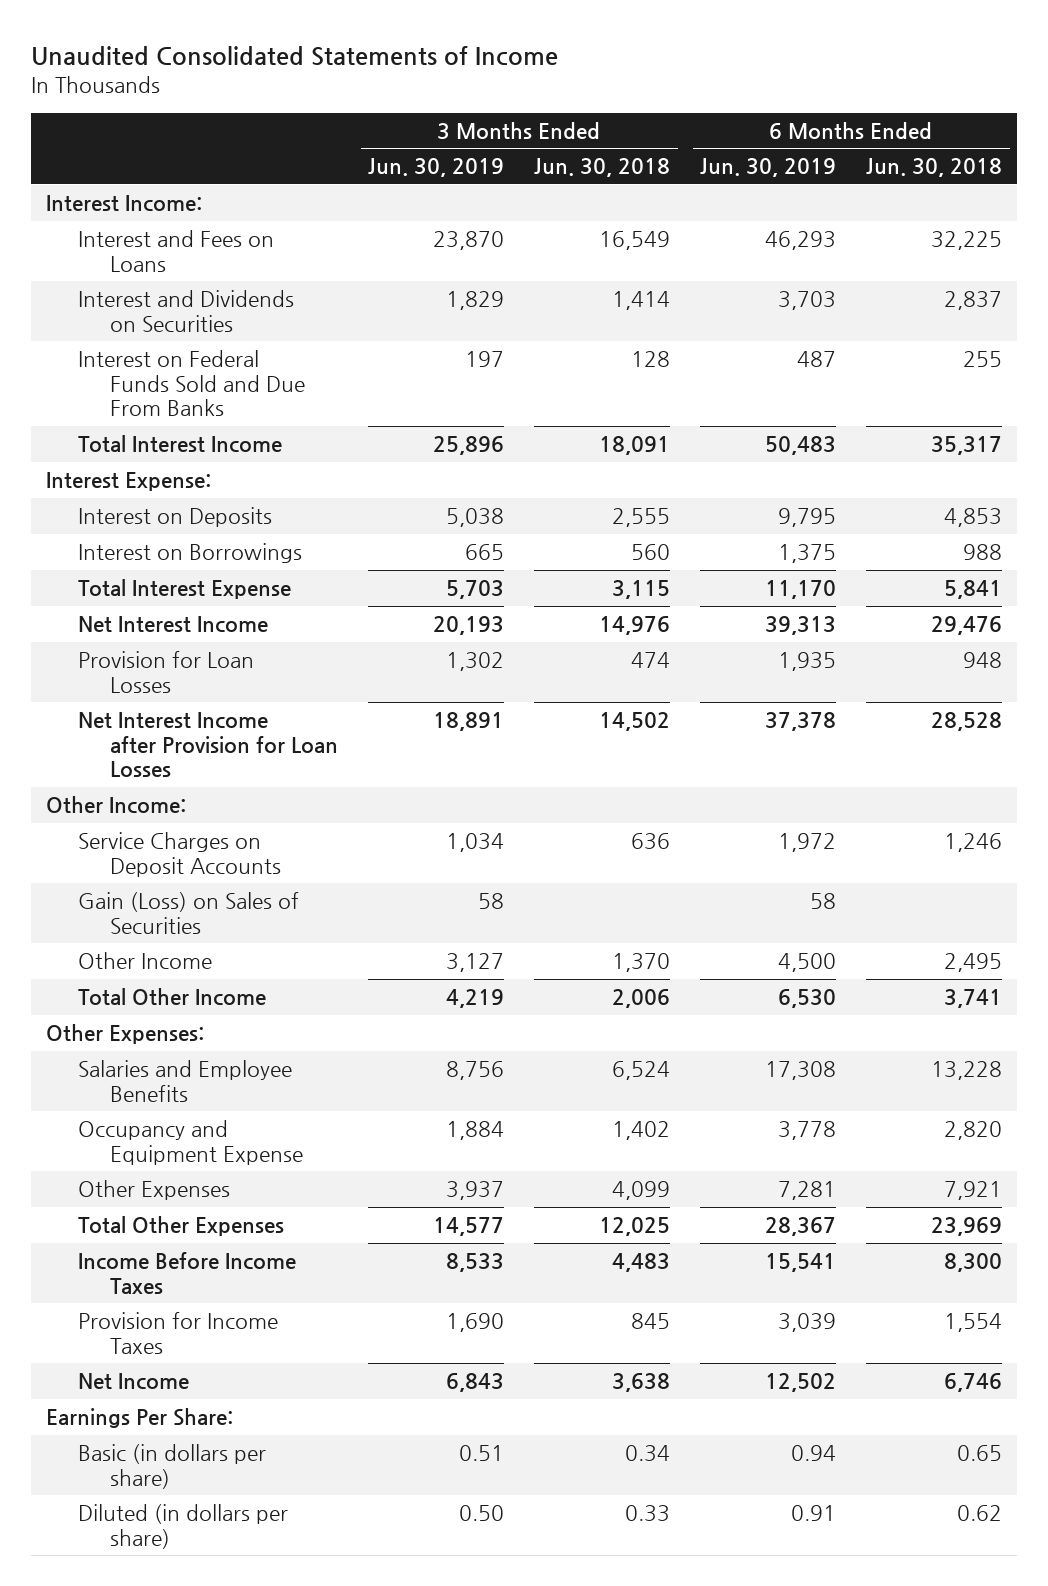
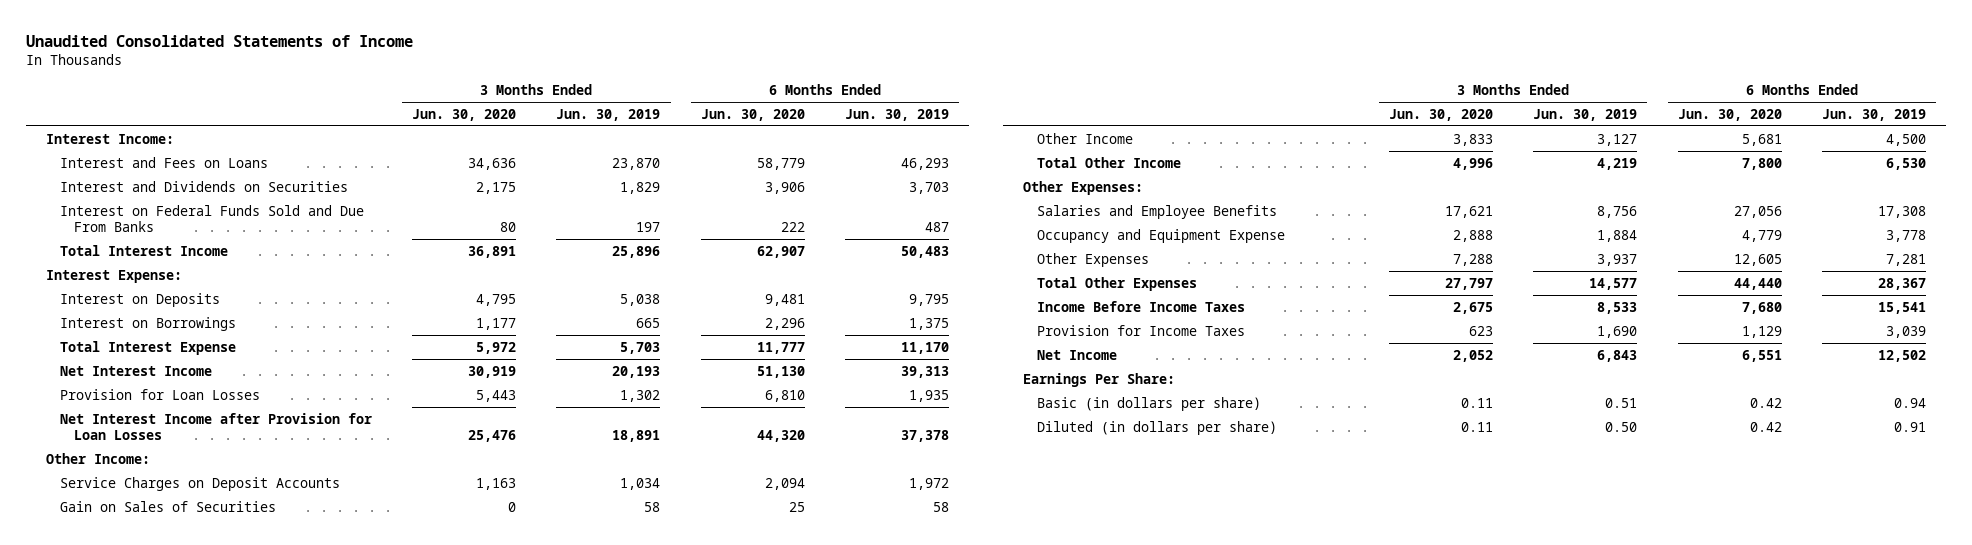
[534,158,671,178] Jun. 30, 2018 -> none
[866,158,1003,178] Jun. 30, 2018 -> none
none -> [412,108,517,121] Jun. 30, 2020
none -> [700,108,805,121] Jun. 30, 2020
[78,892,300,934] Gain (Loss) on Sales of Securities -> [60,500,277,512] Gain on Sales of Securities

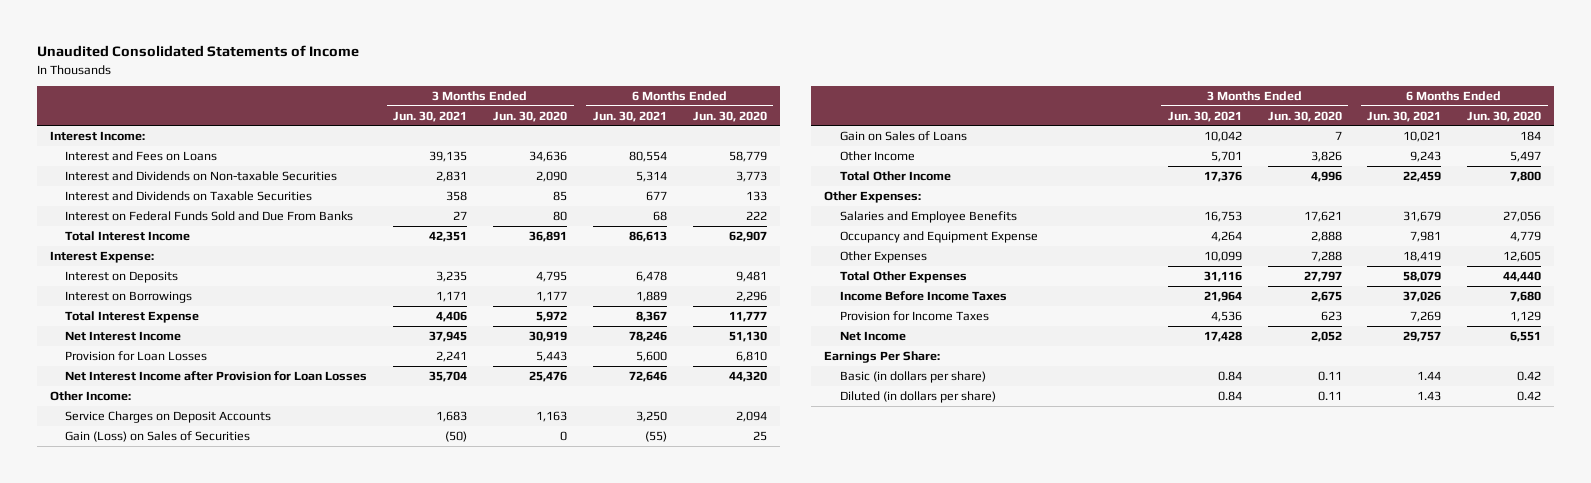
[556,108,661,121] Jun. 30, 2019 -> none
[844,108,949,121] Jun. 30, 2019 -> none
none -> [393,110,468,122] Jun. 30, 2021
none -> [592,110,667,122] Jun. 30, 2021
none -> [65,170,338,181] Interest and Dividends on Non-taxable Securities
[60,180,349,192] Interest and Dividends on Securities -> [65,190,313,201] Interest and Dividends on Taxable Securities
[476,181,517,194] 2,175 -> [553,190,568,201] 85
[764,181,805,194] 3,906 -> [745,190,767,201] 133
[60,500,277,512] Gain on Sales of Securities -> [65,430,251,442] Gain (Loss) on Sales of Securities
none -> [839,130,967,141] Gain on Sales of Loans
[1453,133,1494,146] 3,833 -> [1310,150,1342,162] 3,826
[1741,133,1782,146] 5,681 -> [1510,150,1542,162] 5,497

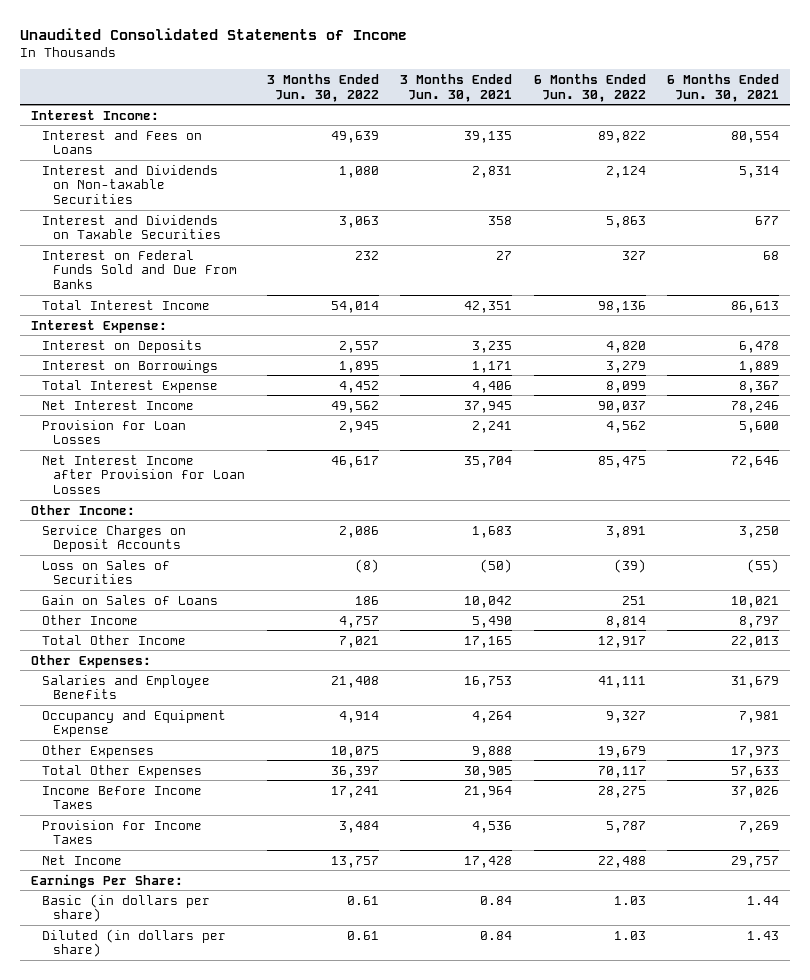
[493,110,568,122] Jun. 30, 2020 -> none
[692,110,767,122] Jun. 30, 2020 -> none
none -> [266,73,379,102] 3 Months Ended Jun. 30, 2022
none -> [533,73,646,102] 6 Months Ended Jun. 30, 2022
[65,430,251,442] Gain (Loss) on Sales of Securities -> [42,559,171,585] Loss on Sales of Securities
[1210,150,1242,162] 5,701 -> [472,615,513,628] 5,490
[1410,150,1442,162] 9,243 -> [739,615,780,628] 8,797
[1203,170,1242,182] 17,376 -> [464,635,513,648] 17,165
[1403,170,1442,182] 22,459 -> [731,635,780,648] 22,013
[1203,250,1242,262] 10,099 -> [472,745,513,758] 9,888
[1403,250,1442,262] 18,419 -> [731,745,780,758] 17,973
[1203,270,1242,282] 31,116 -> [464,765,513,778] 30,905
[1403,270,1442,282] 58,079 -> [731,765,780,778] 57,633

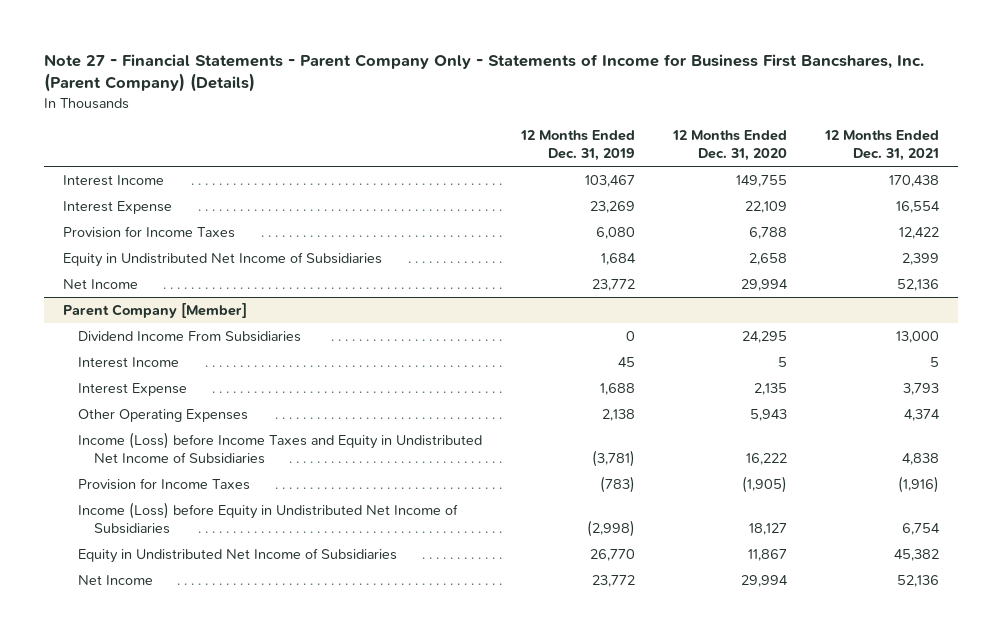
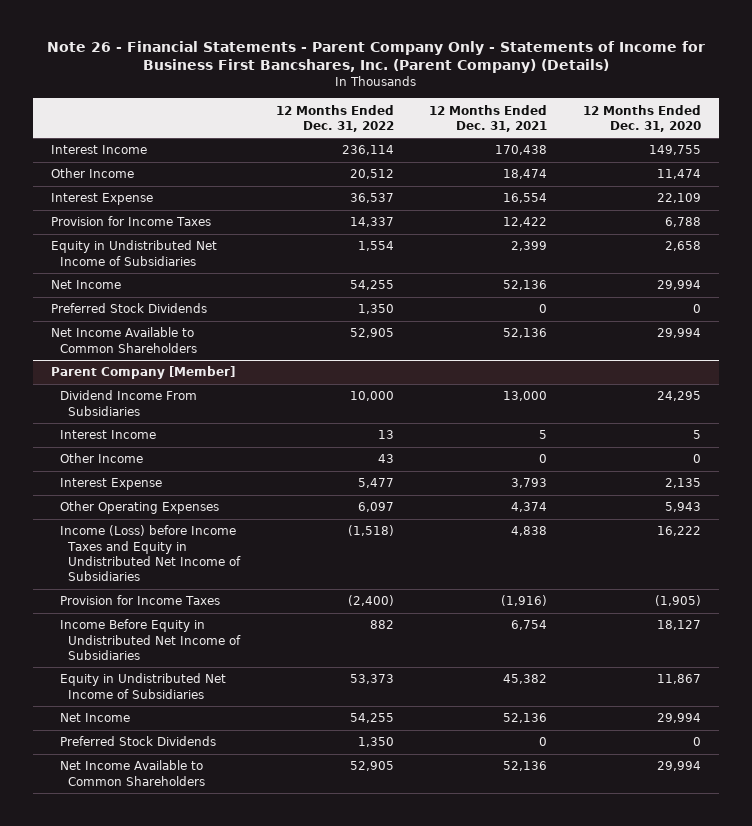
[43,53,924,93] Note 27 - Financial Statements - Parent Company Only - Statements of Income for Business First Bancshares, Inc. (Parent Company) (Details) -> [47,40,706,74] Note 26 - Financial Statements - Parent Company Only - Statements of Income for Business First Bancshares, Inc. (Parent Company) (Details)
[519,130,635,161] 12 Months Ended Dec. 31, 2019 -> none
none -> [275,104,394,132] 12 Months Ended Dec. 31, 2022
none -> [51,168,135,179] Other Income
none -> [51,303,208,314] Preferred Stock Dividends
none -> [51,327,197,353] Net Income Available to Common Shareholders
none -> [59,453,143,464] Other Income
[78,501,459,534] Income (Loss) before Equity in Undistributed Net Income of Subsidiaries -> [59,619,242,660] Income Before Equity in Undistributed Net Income of Subsidiaries
none -> [59,736,216,747] Preferred Stock Dividends
none -> [59,760,206,786] Net Income Available to Common Shareholders

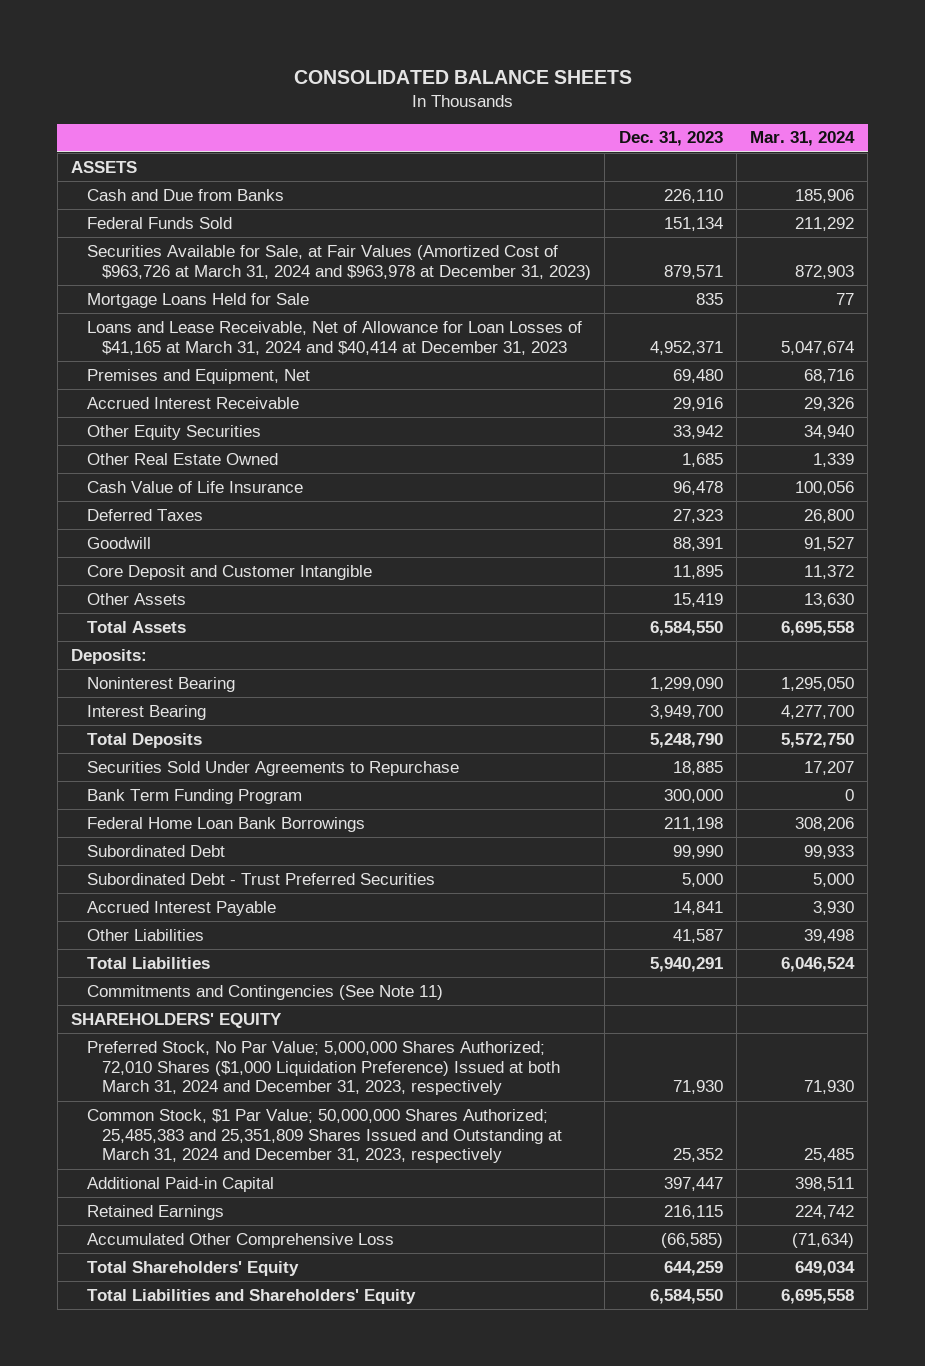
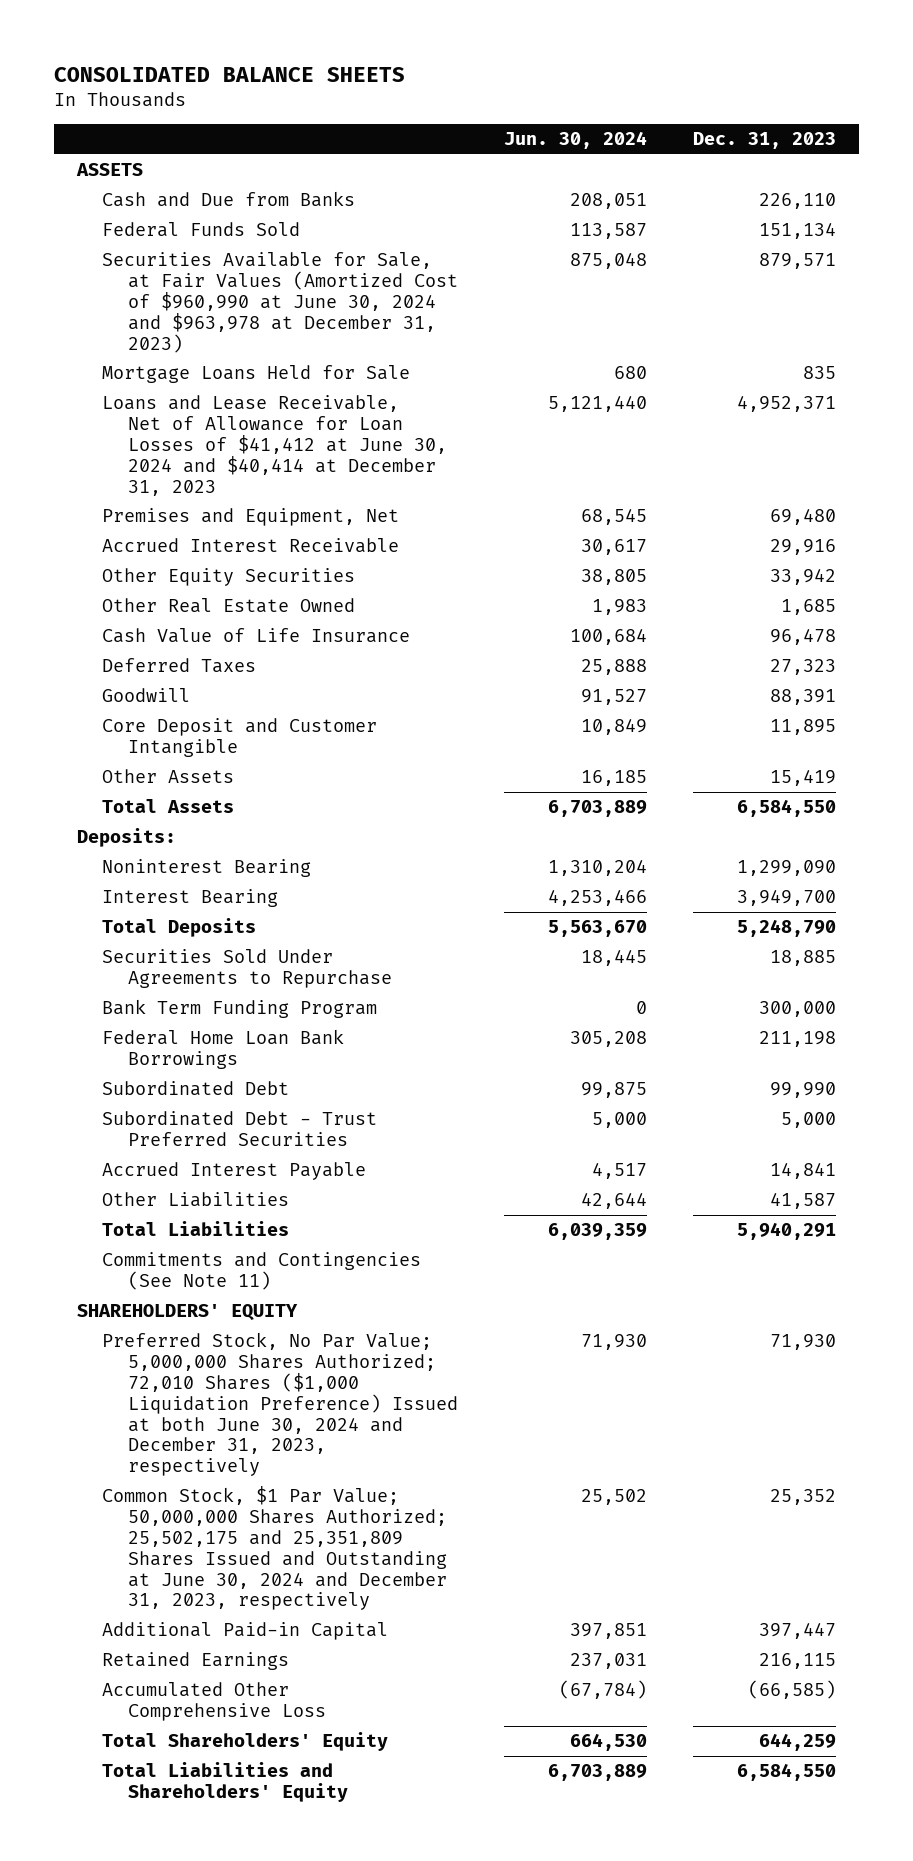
[750,131,856,147] Mar. 31, 2024 -> none
none -> [503,131,647,150] Jun. 30, 2024
[86,244,592,280] Securities Available for Sale, at Fair Values (Amortized Cost of $963,726 at March 31, 2024 and $963,978 at December 31, 2023) -> [102,252,458,353] Securities Available for Sale, at Fair Values (Amortized Cost of $960,990 at June 30, 2024 and $963,978 at December 31, 2023)
[86,320,582,355] Loans and Lease Receivable, Net of Allowance for Loan Losses of $41,165 at March 31, 2024 and $40,414 at December 31, 2023 -> [102,395,447,496] Loans and Lease Receivable, Net of Allowance for Loan Losses of $41,412 at June 30, 2024 and $40,414 at December 31, 2023
[86,1040,561,1096] Preferred Stock, No Par Value; 5,000,000 Shares Authorized; 72,010 Shares ($1,000 Liquidation Preference) Issued at both March 31, 2024 and December 31, 2023, respectively -> [102,1332,458,1477] Preferred Stock, No Par Value; 5,000,000 Shares Authorized; 72,010 Shares ($1,000 Liquidation Preference) Issued at both June 30, 2024 and December 31, 2023, respectively
[86,1108,563,1164] Common Stock, $1 Par Value; 50,000,000 Shares Authorized; 25,485,383 and 25,351,809 Shares Issued and Outstanding at March 31, 2024 and December 31, 2023, respectively -> [102,1486,447,1611] Common Stock, $1 Par Value; 50,000,000 Shares Authorized; 25,502,175 and 25,351,809 Shares Issued and Outstanding at June 30, 2024 and December 31, 2023, respectively

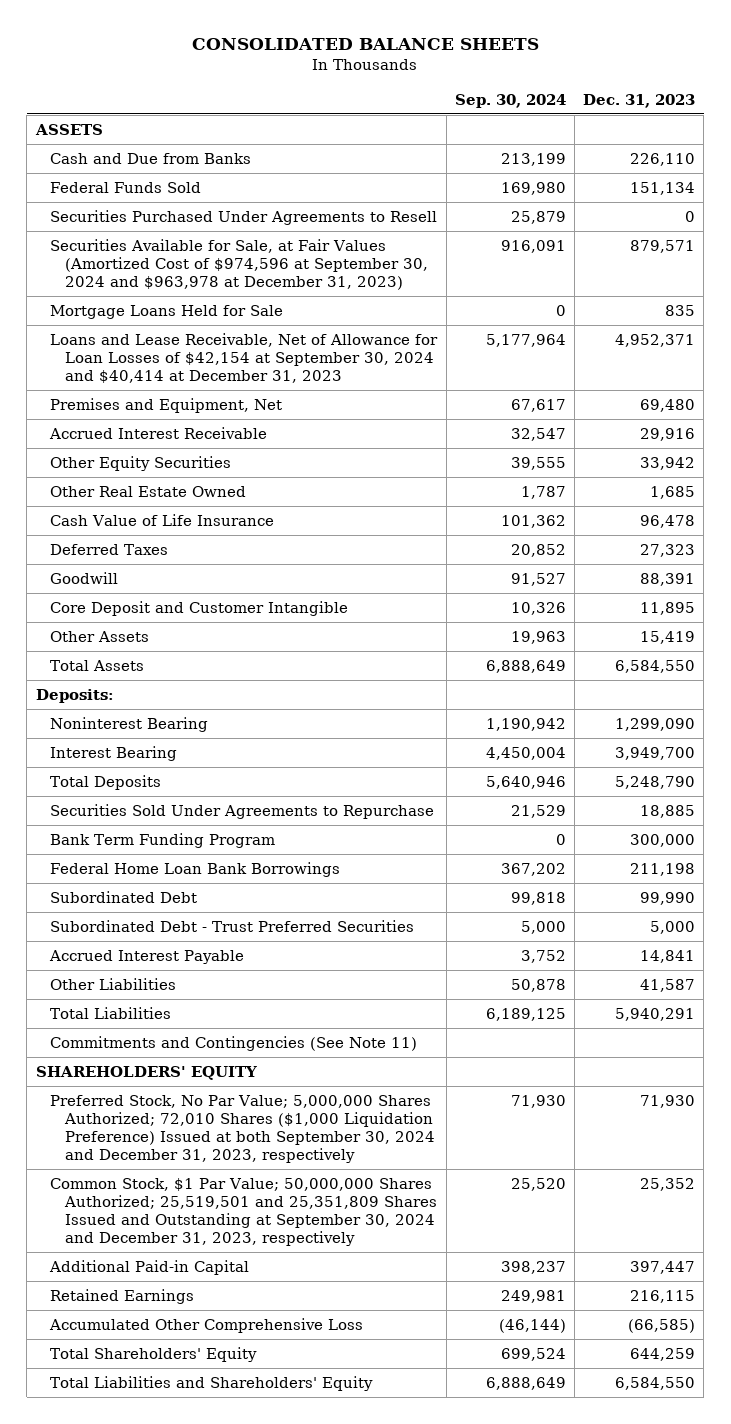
[503,131,647,150] Jun. 30, 2024 -> none
none -> [454,94,566,109] Sep. 30, 2024
none -> [50,209,438,225] Securities Purchased Under Agreements to Resell
[102,252,458,353] Securities Available for Sale, at Fair Values (Amortized Cost of $960,990 at June 30, 2024 and $963,978 at December 31, 2023) -> [50,238,429,290] Securities Available for Sale, at Fair Values (Amortized Cost of $974,596 at September 30, 2024 and $963,978 at December 31, 2023)
[102,395,447,496] Loans and Lease Receivable, Net of Allowance for Loan Losses of $41,412 at June 30, 2024 and $40,414 at December 31, 2023 -> [50,332,439,383] Loans and Lease Receivable, Net of Allowance for Loan Losses of $42,154 at September 30, 2024 and $40,414 at December 31, 2023
[102,1332,458,1477] Preferred Stock, No Par Value; 5,000,000 Shares Authorized; 72,010 Shares ($1,000 Liquidation Preference) Issued at both June 30, 2024 and December 31, 2023, respectively -> [50,1094,436,1163] Preferred Stock, No Par Value; 5,000,000 Shares Authorized; 72,010 Shares ($1,000 Liquidation Preference) Issued at both September 30, 2024 and December 31, 2023, respectively
[102,1486,447,1611] Common Stock, $1 Par Value; 50,000,000 Shares Authorized; 25,502,175 and 25,351,809 Shares Issued and Outstanding at June 30, 2024 and December 31, 2023, respectively -> [50,1177,438,1246] Common Stock, $1 Par Value; 50,000,000 Shares Authorized; 25,519,501 and 25,351,809 Shares Issued and Outstanding at September 30, 2024 and December 31, 2023, respectively

